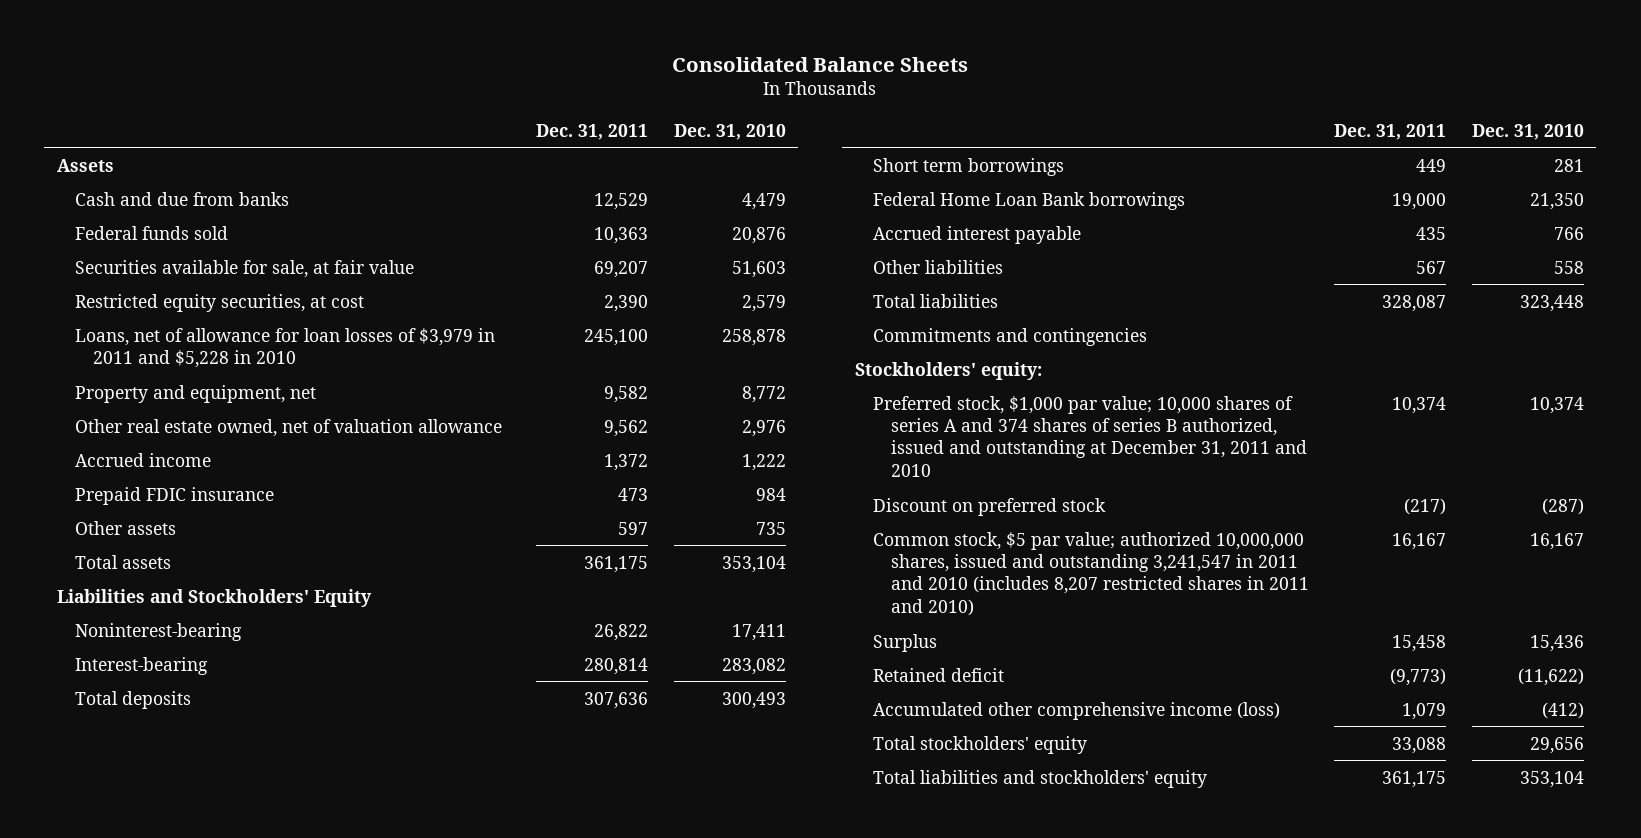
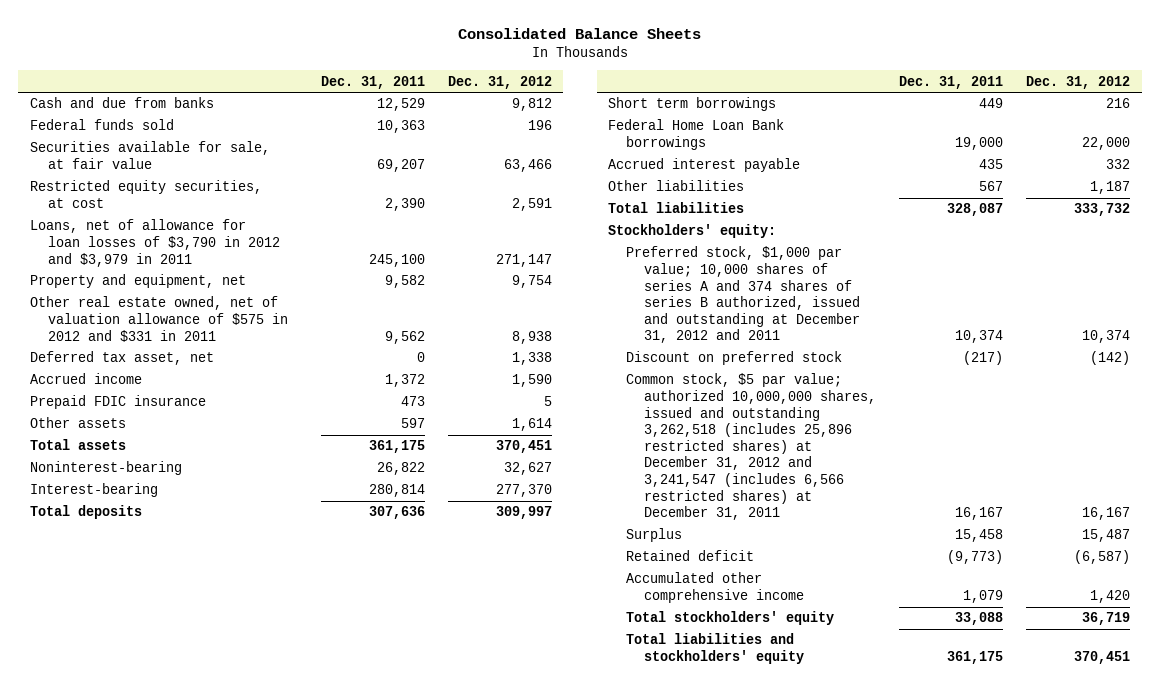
[673,123,786,140] Dec. 31, 2010 -> none
none -> [447,75,552,89] Dec. 31, 2012
[56,158,114,172] Assets -> none
[74,327,495,368] Loans, net of allowance for loan losses of $3,979 in 2011 and $5,228 in 2010 -> [29,219,280,267] Loans, net of allowance for loan losses of $3,790 in 2012 and $3,979 in 2011
[74,418,502,437] Other real estate owned, net of valuation allowance -> [29,296,288,342] Other real estate owned, net of valuation allowance of $575 in 2012 and $331 in 2011
none -> [29,351,214,366] Deferred tax asset, net
[56,588,372,607] Liabilities and Stockholders' Equity -> none
[872,327,1147,346] Commitments and contingencies -> none
[872,395,1307,477] Preferred stock, $1,000 par value; 10,000 shares of series A and 374 shares of series B authorized, issued and outstanding at December 31, 2011 and 2010 -> [626,246,861,344] Preferred stock, $1,000 par value; 10,000 shares of series A and 374 shares of series B authorized, issued and outstanding at December 31, 2012 and 2011
[872,531,1309,616] Common stock, $5 par value; authorized 10,000,000 shares, issued and outstanding 3,241,547 in 2011 and 2010 (includes 8,207 restricted shares in 2011 and 2010) -> [626,373,877,521] Common stock, $5 par value; authorized 10,000,000 shares, issued and outstanding 3,262,518 (includes 25,896 restricted shares) at December 31, 2012 and 3,241,547 (includes 6,566 restricted shares) at December 31, 2011
[872,701,1280,720] Accumulated other comprehensive income (loss) -> [626,572,805,603] Accumulated other comprehensive income

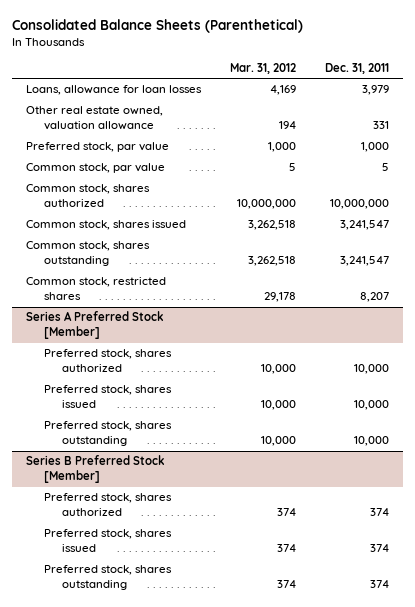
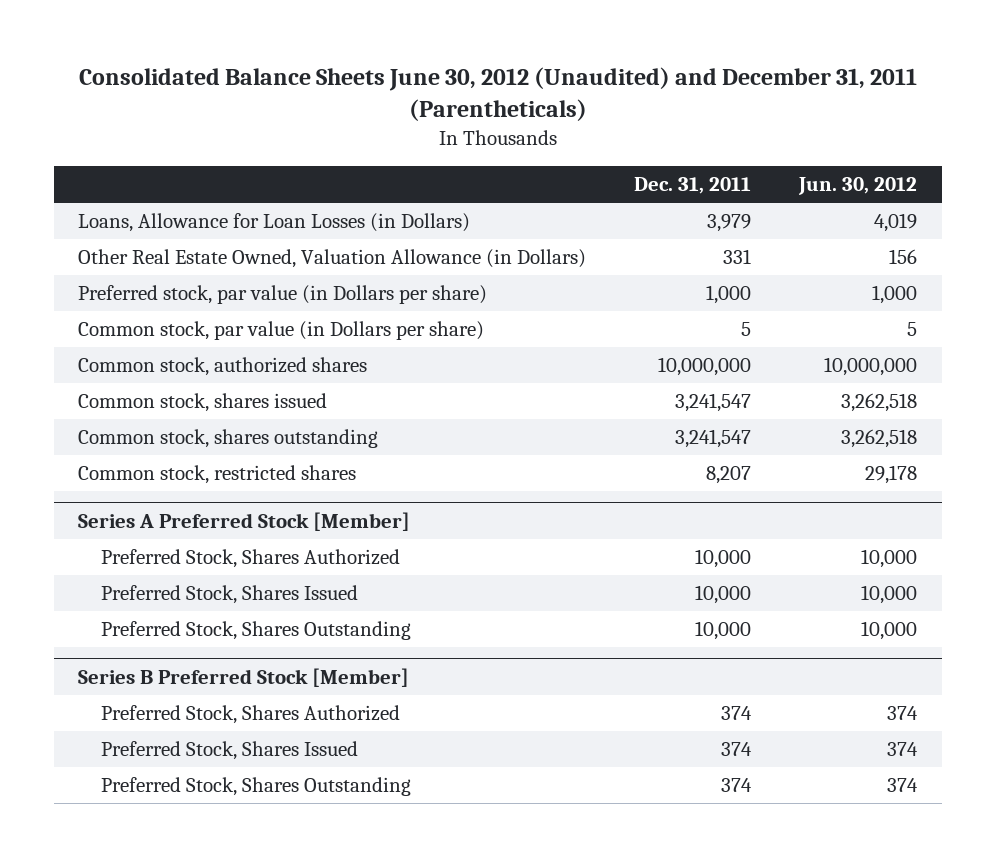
[12,19,304,34] Consolidated Balance Sheets (Parenthetical) -> [78,67,917,122] Consolidated Balance Sheets June 30, 2012 (Unaudited) and December 31, 2011 (Parentheticals)
[230,62,297,74] Mar. 31, 2012 -> none
none -> [798,176,918,195] Jun. 30, 2012
[26,85,203,96] Loans, allowance for loan losses -> [77,213,470,233] Loans, Allowance for Loan Losses (in Dollars)
[26,106,164,131] Other real estate owned, valuation allowance -> [77,249,586,269] Other Real Estate Owned, Valuation Allowance (in Dollars)
[26,142,170,153] Preferred stock, par value -> [77,285,487,305] Preferred stock, par value (in Dollars per share)
[26,163,166,174] Common stock, par value -> [77,321,484,341] Common stock, par value (in Dollars per share)
[26,184,151,208] Common stock, shares authorized -> [77,357,367,377] Common stock, authorized shares
[44,349,173,373] Preferred stock, shares authorized -> [100,549,400,569] Preferred Stock, Shares Authorized
[44,385,173,409] Preferred stock, shares issued -> [100,585,358,605] Preferred Stock, Shares Issued
[44,421,173,447] Preferred stock, shares outstanding -> [100,621,411,641] Preferred Stock, Shares Outstanding
[44,493,173,517] Preferred stock, shares authorized -> [100,705,400,725] Preferred Stock, Shares Authorized
[44,529,173,553] Preferred stock, shares issued -> [100,741,358,761] Preferred Stock, Shares Issued
[44,565,173,591] Preferred stock, shares outstanding -> [100,777,411,797] Preferred Stock, Shares Outstanding

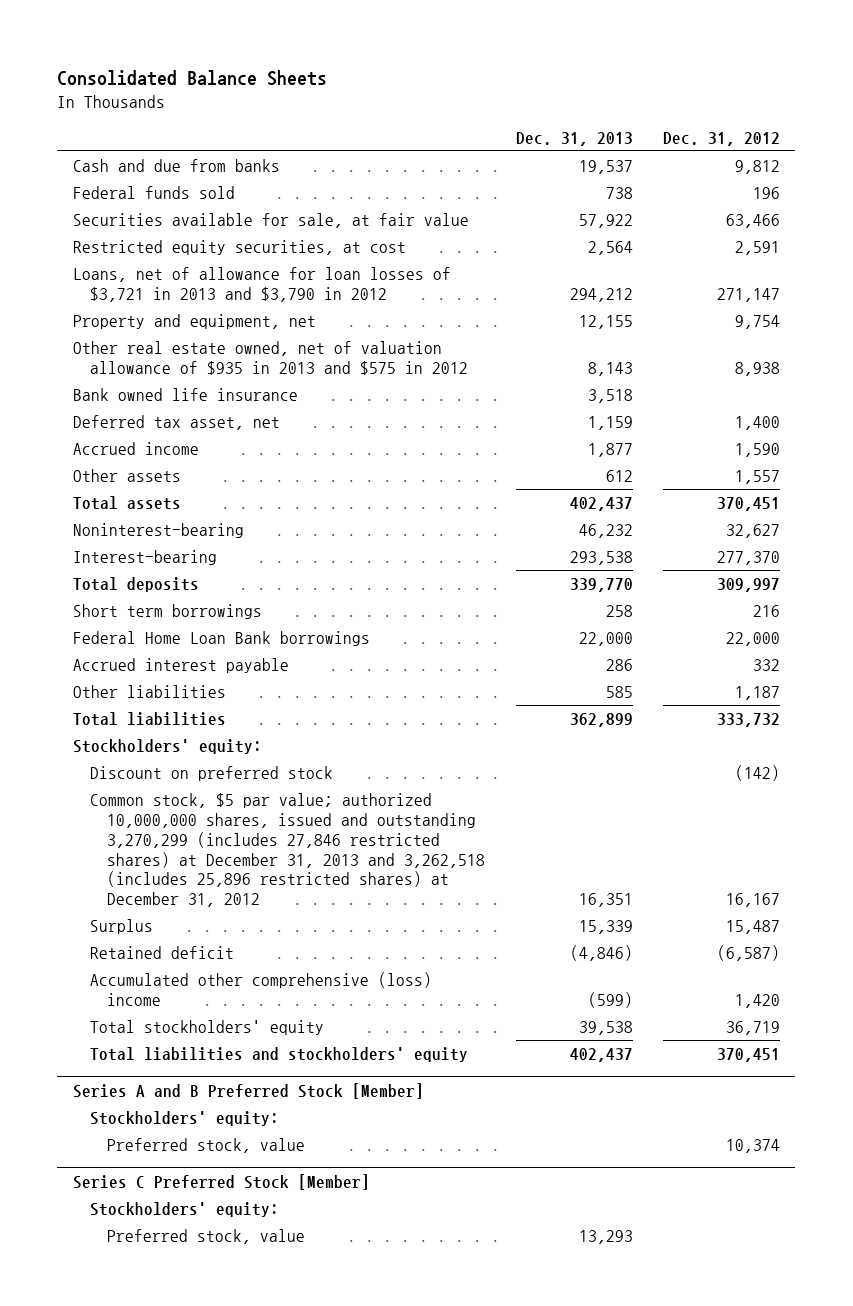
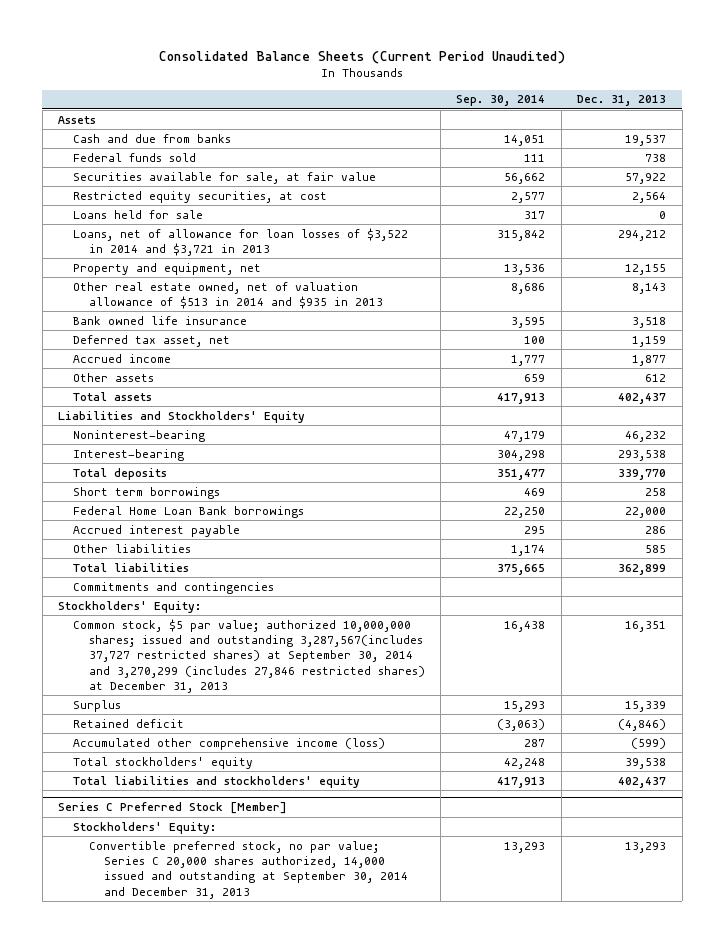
[57,69,328,86] Consolidated Balance Sheets -> [159,50,566,64] Consolidated Balance Sheets (Current Period Unaudited)
[663,131,781,146] Dec. 31, 2012 -> none
none -> [456,95,546,107] Sep. 30, 2014
none -> [58,115,97,124] Assets
none -> [73,209,204,219] Loans held for sale
[72,266,451,302] Loans, net of allowance for loan losses of $3,721 in 2013 and $3,790 in 2012 -> [73,227,409,257] Loans, net of allowance for loan losses of $3,522 in 2014 and $3,721 in 2013
[72,340,468,375] Other real estate owned, net of valuation allowance of $935 in 2013 and $575 in 2012 -> [73,281,383,310] Other real estate owned, net of valuation allowance of $513 in 2014 and $935 in 2013
none -> [58,410,306,423] Liabilities and Stockholders' Equity
[89,765,333,781] Discount on preferred stock -> none
none -> [73,581,275,594] Commitments and contingencies
[72,738,262,754] Stockholders' equity: -> [58,600,202,613] Stockholders' Equity:
[89,792,486,908] Common stock, $5 par value; authorized 10,000,000 shares, issued and outstanding 3,270,299 (includes 27,846 restricted shares) at December 31, 2013 and 3,262,518 (includes 25,896 restricted shares) at December 31, 2012 -> [73,618,425,694] Common stock, $5 par value; authorized 10,000,000 shares; issued and outstanding 3,287,567(includes 37,727 restricted shares) at September 30, 2014 and 3,270,299 (includes 27,846 restricted shares) at December 31, 2013
[89,971,432,1006] Accumulated other comprehensive (loss) income -> [73,737,386,750] Accumulated other comprehensive income (loss)
[72,1082,424,1099] Series A and B Preferred Stock [Member] -> none
[89,1110,279,1126] Stockholders' equity: -> none
[107,1137,306,1153] Preferred stock, value -> none
[89,1201,279,1217] Stockholders' equity: -> [73,821,217,834] Stockholders' Equity:
[107,1228,306,1244] Preferred stock, value -> [88,840,408,899] Convertible preferred stock, no par value; Series C 20,000 shares authorized, 14,000 issued and outstanding at September 30, 2014 and December 31, 2013

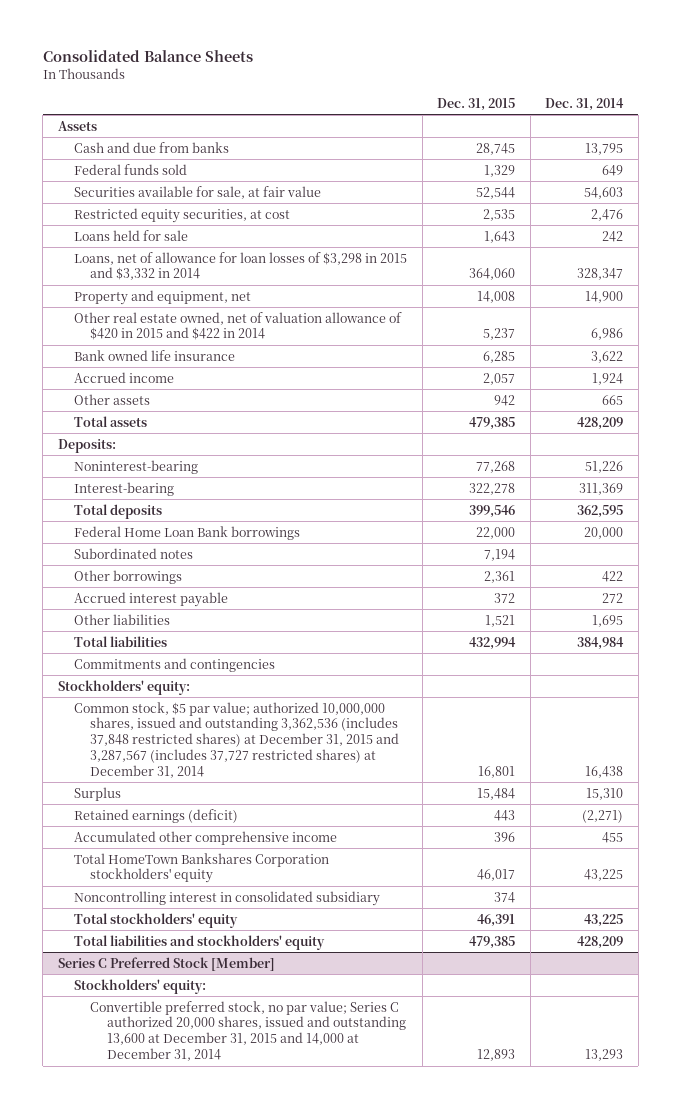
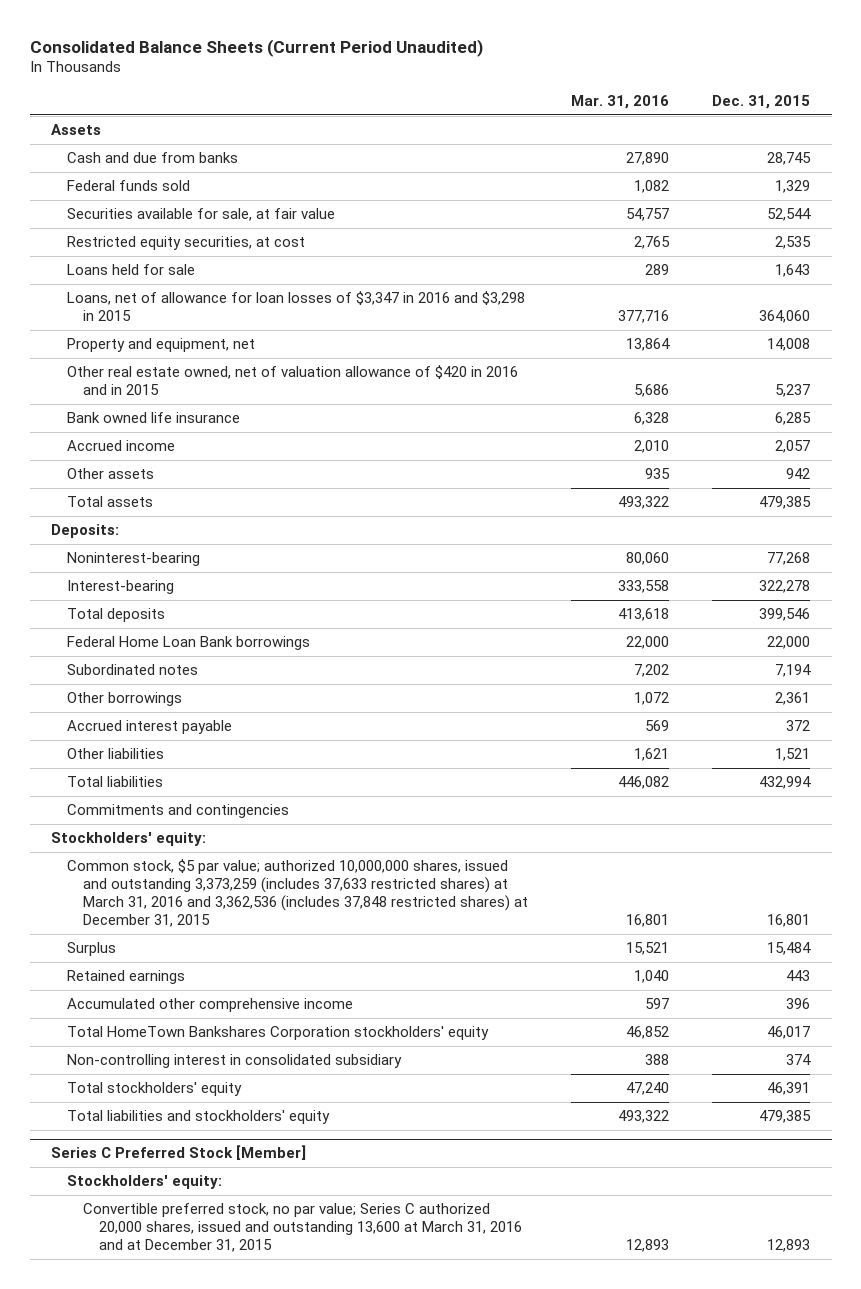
[42,50,253,63] Consolidated Balance Sheets -> [29,38,483,57] Consolidated Balance Sheets (Current Period Unaudited)
[545,97,625,111] Dec. 31, 2014 -> none
none -> [570,95,669,110] Mar. 31, 2016
[74,251,408,281] Loans, net of allowance for loan losses of $3,298 in 2015 and $3,332 in 2014 -> [67,291,526,322] Loans, net of allowance for loan losses of $3,347 in 2016 and $3,298 in 2015
[74,311,403,341] Other real estate owned, net of valuation allowance of $420 in 2015 and $422 in 2014 -> [67,365,519,396] Other real estate owned, net of valuation allowance of $420 in 2016 and in 2015
[74,701,400,778] Common stock, $5 par value; authorized 10,000,000 shares, issued and outstanding 3,362,536 (includes 37,848 restricted shares) at December 31, 2015 and 3,287,567 (includes 37,727 restricted shares) at December 31, 2014 -> [67,859,528,928] Common stock, $5 par value; authorized 10,000,000 shares, issued and outstanding 3,373,259 (includes 37,633 restricted shares) at March 31, 2016 and 3,362,536 (includes 37,848 restricted shares) at December 31, 2015
[74,808,239,823] Retained earnings (deficit) -> [67,970,186,985] Retained earnings
[74,890,381,906] Noncontrolling interest in consolidated subsidiary -> [67,1054,403,1069] Non-controlling interest in consolidated subsidiary
[90,1000,406,1062] Convertible preferred stock, no par value; Series C authorized 20,000 shares, issued and outstanding 13,600 at December 31, 2015 and 14,000 at December 31, 2014 -> [82,1203,522,1253] Convertible preferred stock, no par value; Series C authorized 20,000 shares, issued and outstanding 13,600 at March 31, 2016 and at December 31, 2015

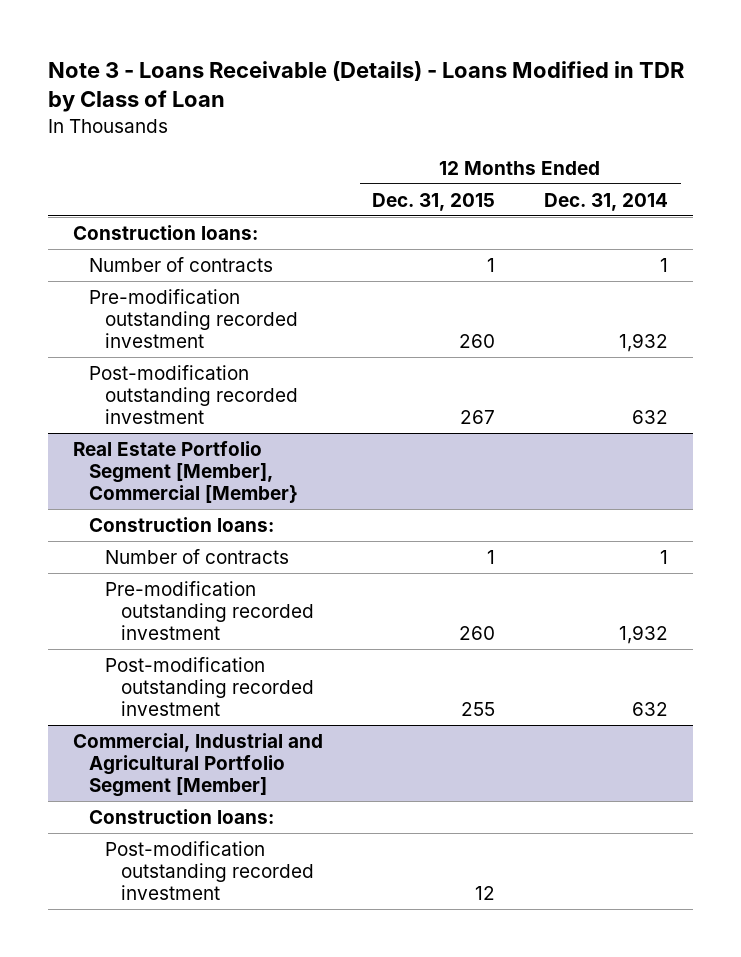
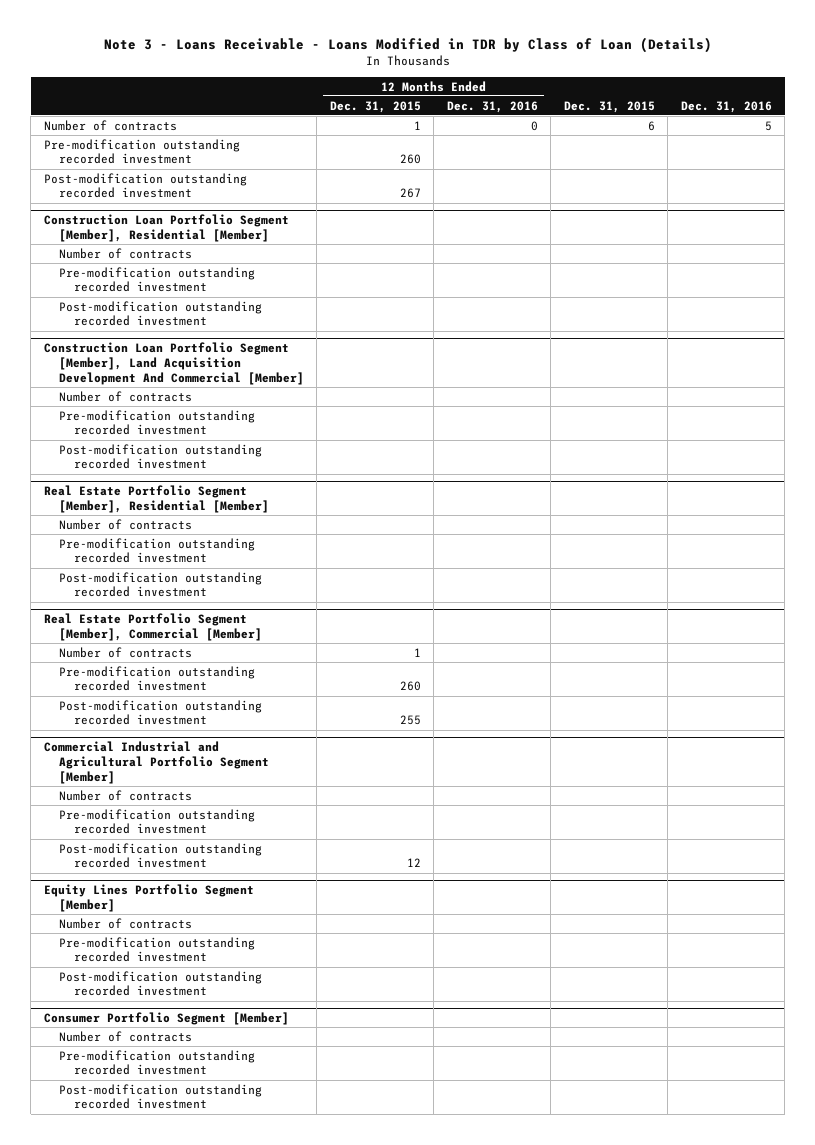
[48,60,685,113] Note 3 - Loans Receivable (Details) - Loans Modified in TDR by Class of Loan -> [103,37,712,54] Note 3 - Loans Receivable - Loans Modified in TDR by Class of Loan (Details)
[544,192,669,211] Dec. 31, 2014 -> none
none -> [446,100,538,113] Dec. 31, 2016
none -> [563,100,655,113] Dec. 31, 2015
none -> [680,100,772,113] Dec. 31, 2016
[72,224,258,240] Construction loans: -> none
[88,516,274,532] Construction loans: -> none
none -> [43,214,289,242] Construction Loan Portfolio Segment [Member], Residential [Member]
none -> [58,247,192,259] Number of contracts
none -> [58,266,255,293] Pre-modification outstanding recorded investment
none -> [58,300,262,327] Post-modification outstanding recorded investment
none -> [43,342,304,385] Construction Loan Portfolio Segment [Member], Land Acquisition Development And Commercial [Member]
none -> [58,390,192,402] Number of contracts
none -> [58,409,255,436] Pre-modification outstanding recorded investment
none -> [58,443,262,470] Post-modification outstanding recorded investment
none -> [43,485,269,513] Real Estate Portfolio Segment [Member], Residential [Member]
none -> [58,518,192,530] Number of contracts
none -> [58,537,255,564] Pre-modification outstanding recorded investment
none -> [58,571,262,598] Post-modification outstanding recorded investment
[72,440,298,504] Real Estate Portfolio Segment [Member], Commercial [Member} -> [43,613,262,641] Real Estate Portfolio Segment [Member], Commercial [Member]
[88,808,274,824] Construction loans: -> none
[72,732,323,798] Commercial, Industrial and Agricultural Portfolio Segment [Member] -> [43,741,269,784] Commercial Industrial and Agricultural Portfolio Segment [Member]
none -> [58,789,192,801] Number of contracts
none -> [58,808,255,835] Pre-modification outstanding recorded investment
none -> [43,884,254,912] Equity Lines Portfolio Segment [Member]
none -> [58,917,192,929] Number of contracts
none -> [58,936,255,963] Pre-modification outstanding recorded investment
none -> [58,970,262,997] Post-modification outstanding recorded investment
none -> [43,1012,289,1026] Consumer Portfolio Segment [Member]
none -> [58,1030,192,1042] Number of contracts
none -> [58,1049,255,1076] Pre-modification outstanding recorded investment
none -> [58,1083,262,1110] Post-modification outstanding recorded investment

